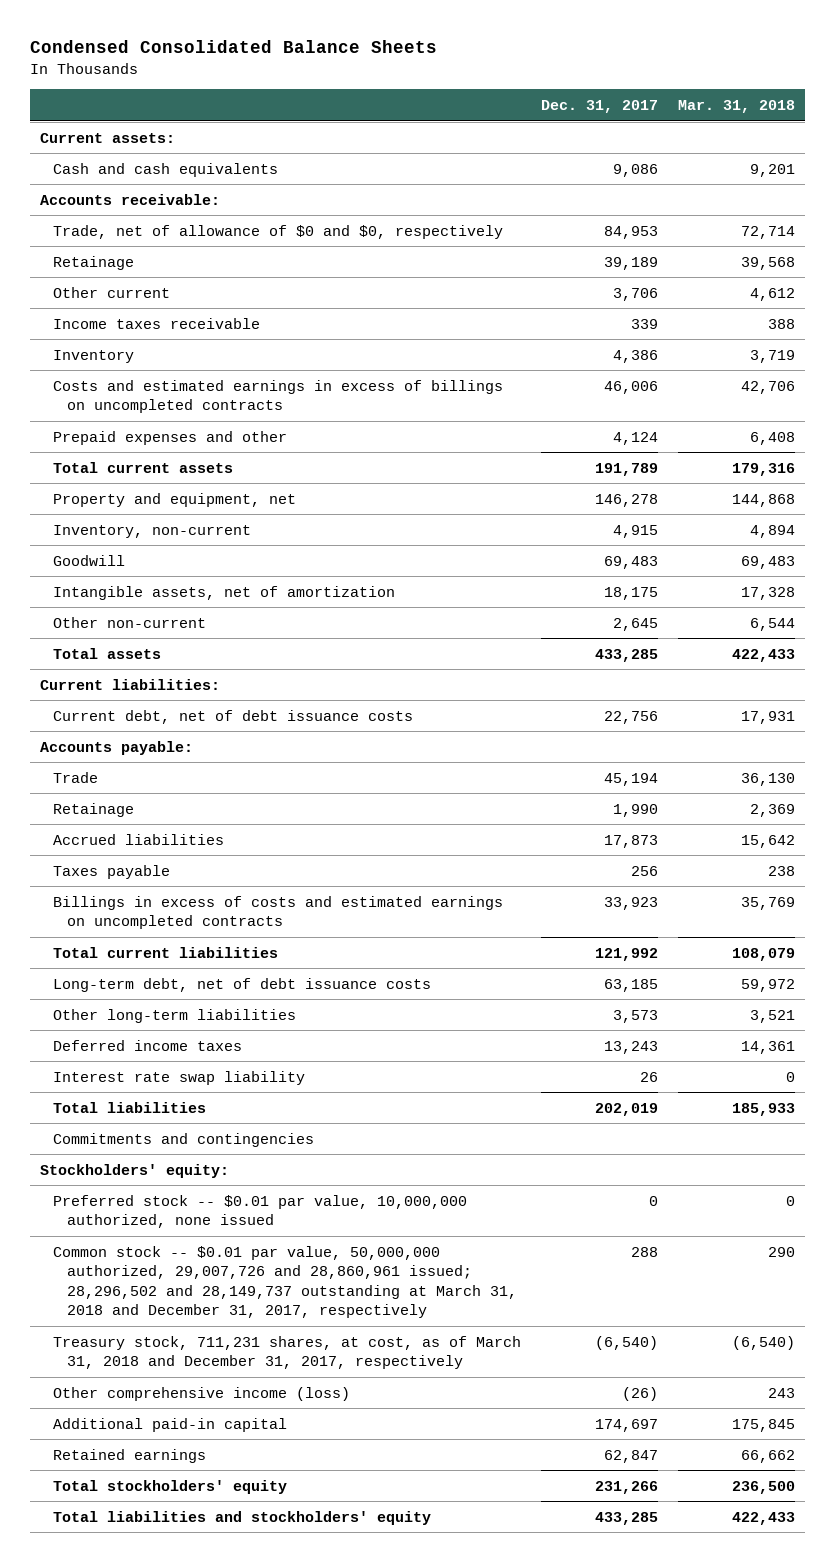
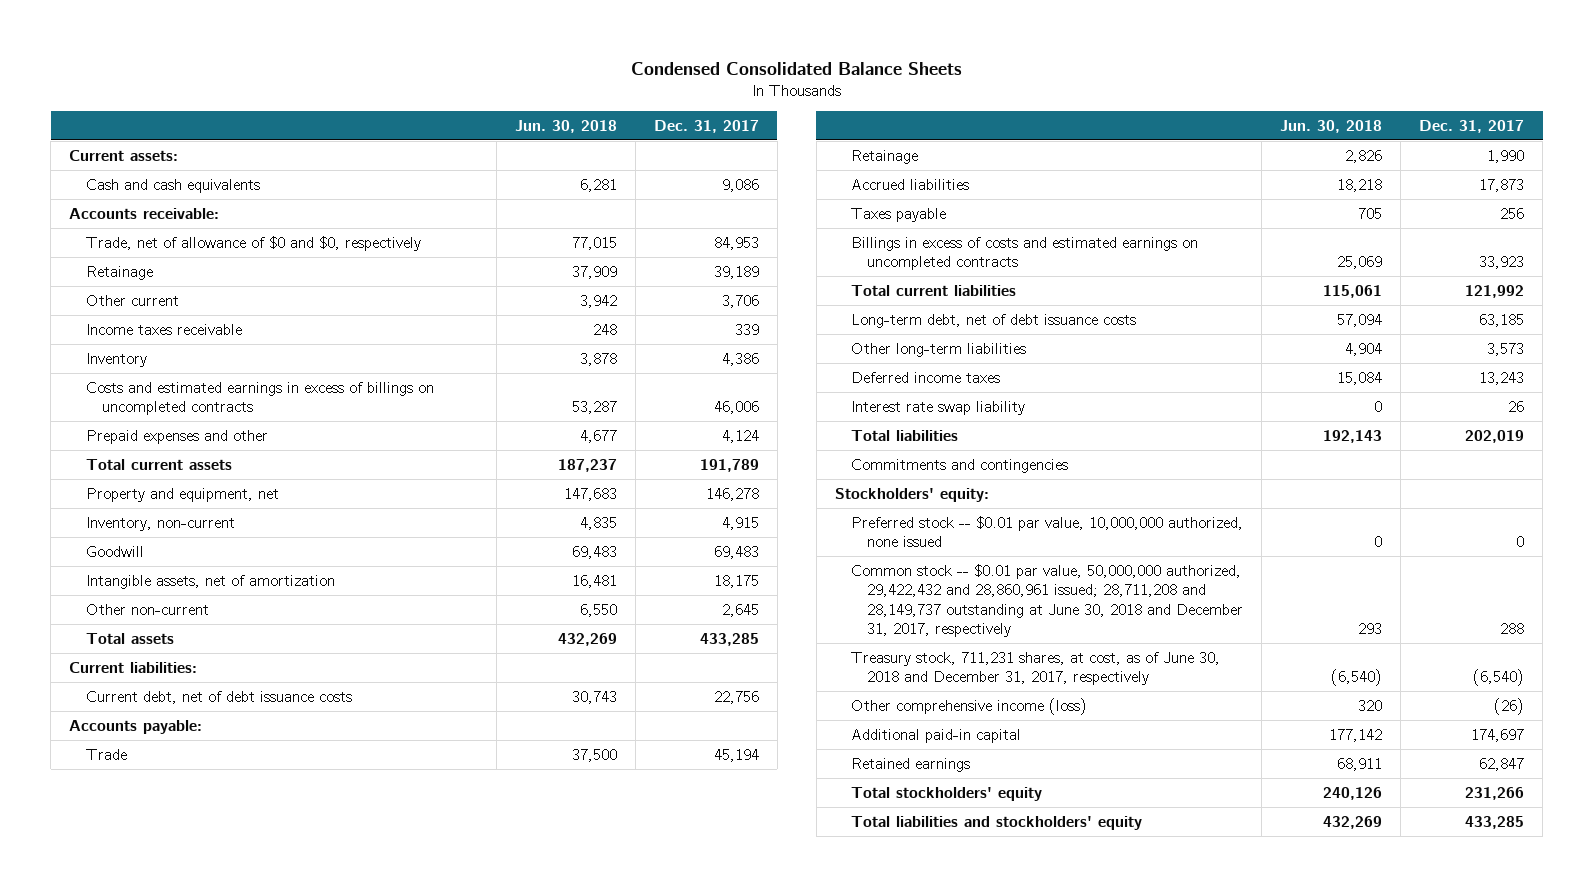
[677,99,795,113] Mar. 31, 2018 -> none
none -> [514,119,617,133] Jun. 30, 2018
[53,1245,518,1319] Common stock -- $0.01 par value, 50,000,000 authorized, 29,007,726 and 28,860,961 issued; 28,296,502 and 28,149,737 outstanding at March 31, 2018 and December 31, 2017, respectively -> [850,563,1243,637] Common stock -- $0.01 par value, 50,000,000 authorized, 29,422,432 and 28,860,961 issued; 28,711,208 and 28,149,737 outstanding at June 30, 2018 and December 31, 2017, respectively
[53,1335,522,1370] Treasury stock, 711,231 shares, at cost, as of March 31, 2018 and December 31, 2017, respectively -> [850,651,1220,686] Treasury stock, 711,231 shares, at cost, as of June 30, 2018 and December 31, 2017, respectively

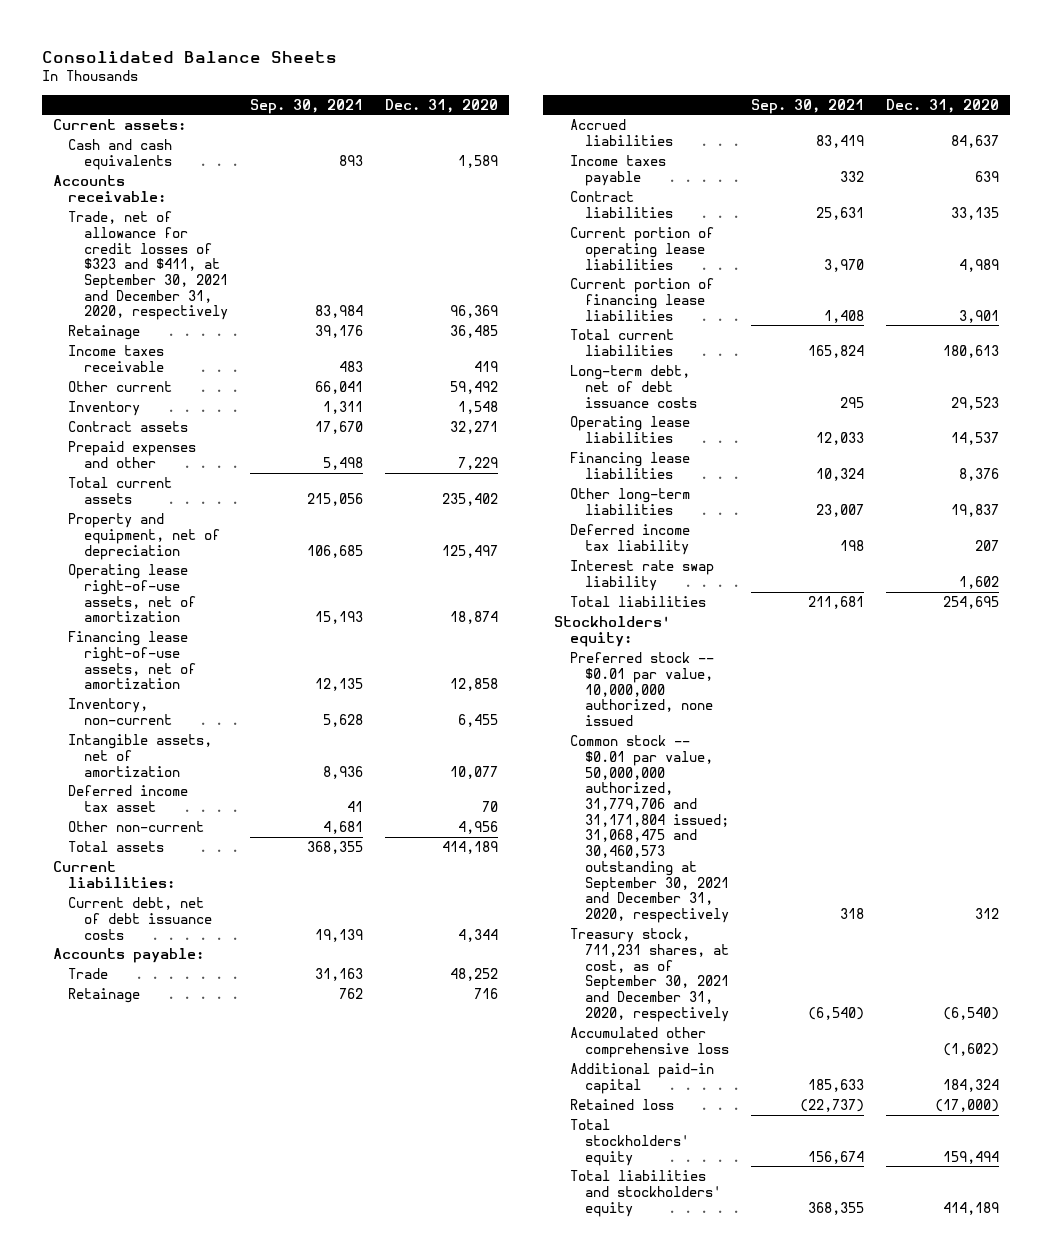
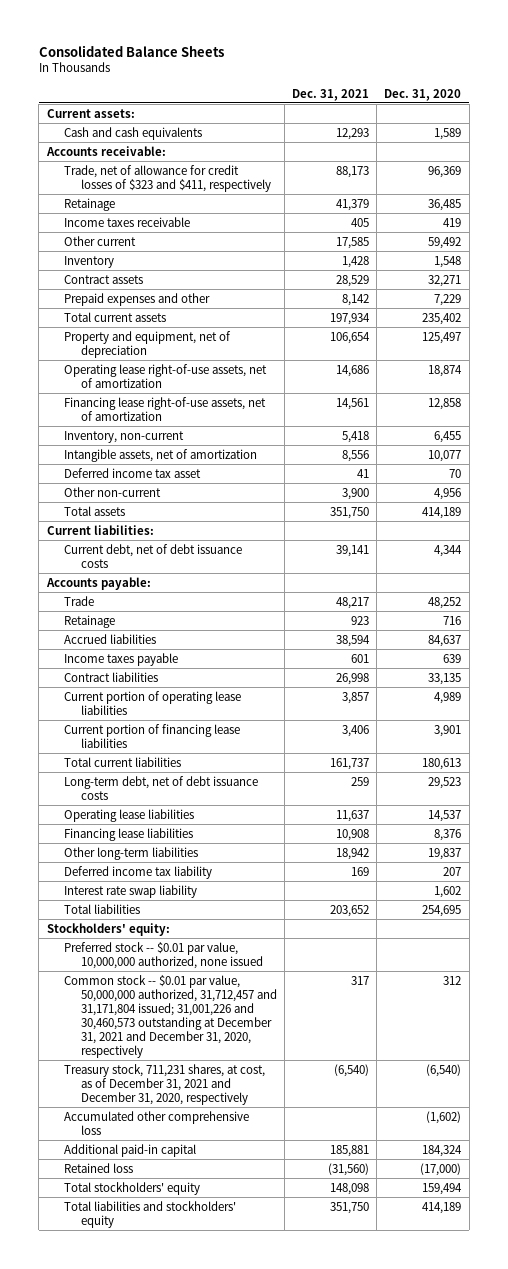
[250,98,364,114] Sep. 30, 2021 -> none
none -> [292,88,370,101] Dec. 31, 2021
[68,211,228,321] Trade, net of allowance for credit losses of $323 and $411, at September 30, 2021 and December 31, 2020, respectively -> [63,164,271,192] Trade, net of allowance for credit losses of $323 and $411, respectively
[569,735,730,924] Common stock -- $0.01 par value, 50,000,000 authorized, 31,779,706 and 31,171,804 issued; 31,068,475 and 30,460,573 outstanding at September 30, 2021 and December 31, 2020, respectively -> [63,974,277,1058] Common stock -- $0.01 par value, 50,000,000 authorized, 31,712,457 and 31,171,804 issued; 31,001,226 and 30,460,573 outstanding at December 31, 2021 and December 31, 2020, respectively
[569,928,730,1022] Treasury stock, 711,231 shares, at cost, as of September 30, 2021 and December 31, 2020, respectively -> [63,1063,265,1105] Treasury stock, 711,231 shares, at cost, as of December 31, 2021 and December 31, 2020, respectively

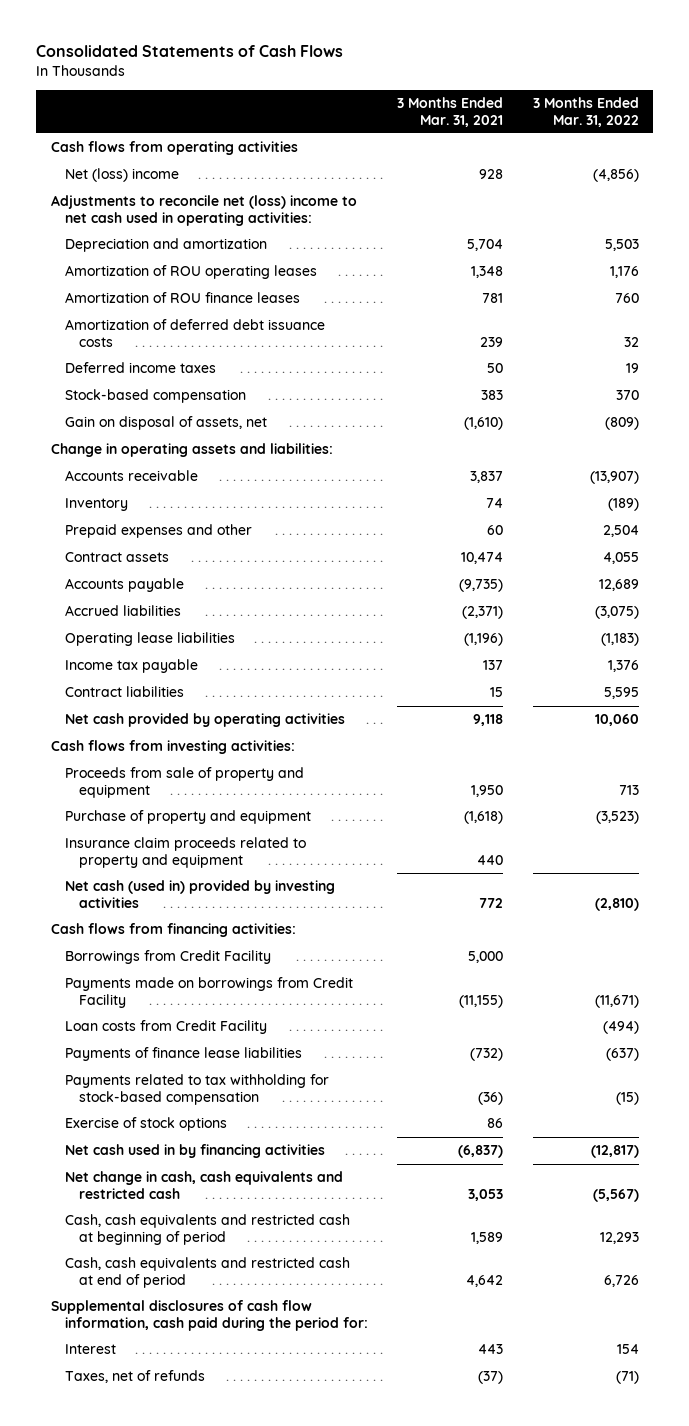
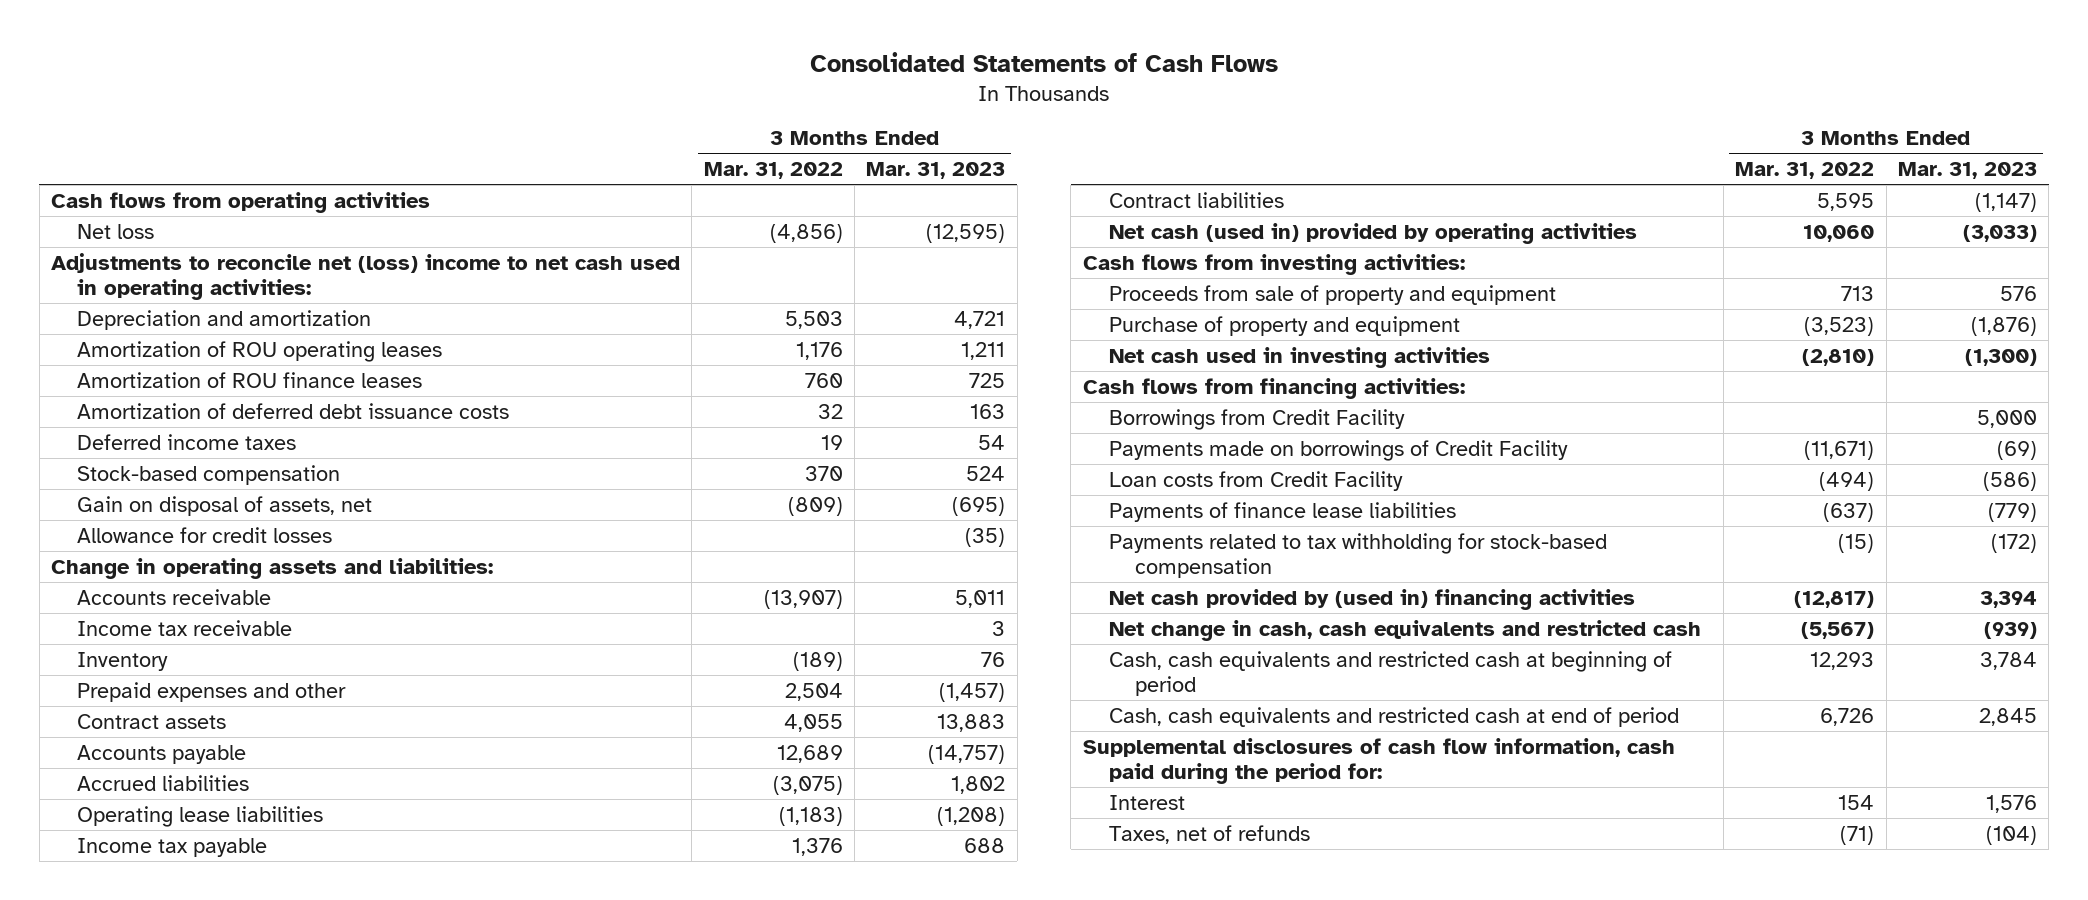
[397,97,504,127] 3 Months Ended Mar. 31, 2021 -> none
none -> [866,162,1006,180] Mar. 31, 2023
[64,168,179,183] Net (loss) income -> [77,223,155,239] Net loss
none -> [77,526,333,543] Allowance for credit losses
none -> [77,619,293,636] Income tax receivable
[64,713,345,728] Net cash provided by operating activities -> [1108,222,1637,244] Net cash (used in) provided by operating activities
[64,837,306,868] Insurance claim proceeds related to property and equipment -> none
[64,880,335,908] Net cash (used in) provided by investing activities -> [1108,346,1490,368] Net cash used in investing activities
[64,977,353,1008] Payments made on borrowings from Credit Facility -> [1108,439,1568,461] Payments made on borrowings of Credit Facility
[64,1117,227,1132] Exercise of stock options -> none
[64,1144,325,1159] Net cash used in by financing activities -> [1108,588,1635,610] Net cash provided by (used in) financing activities

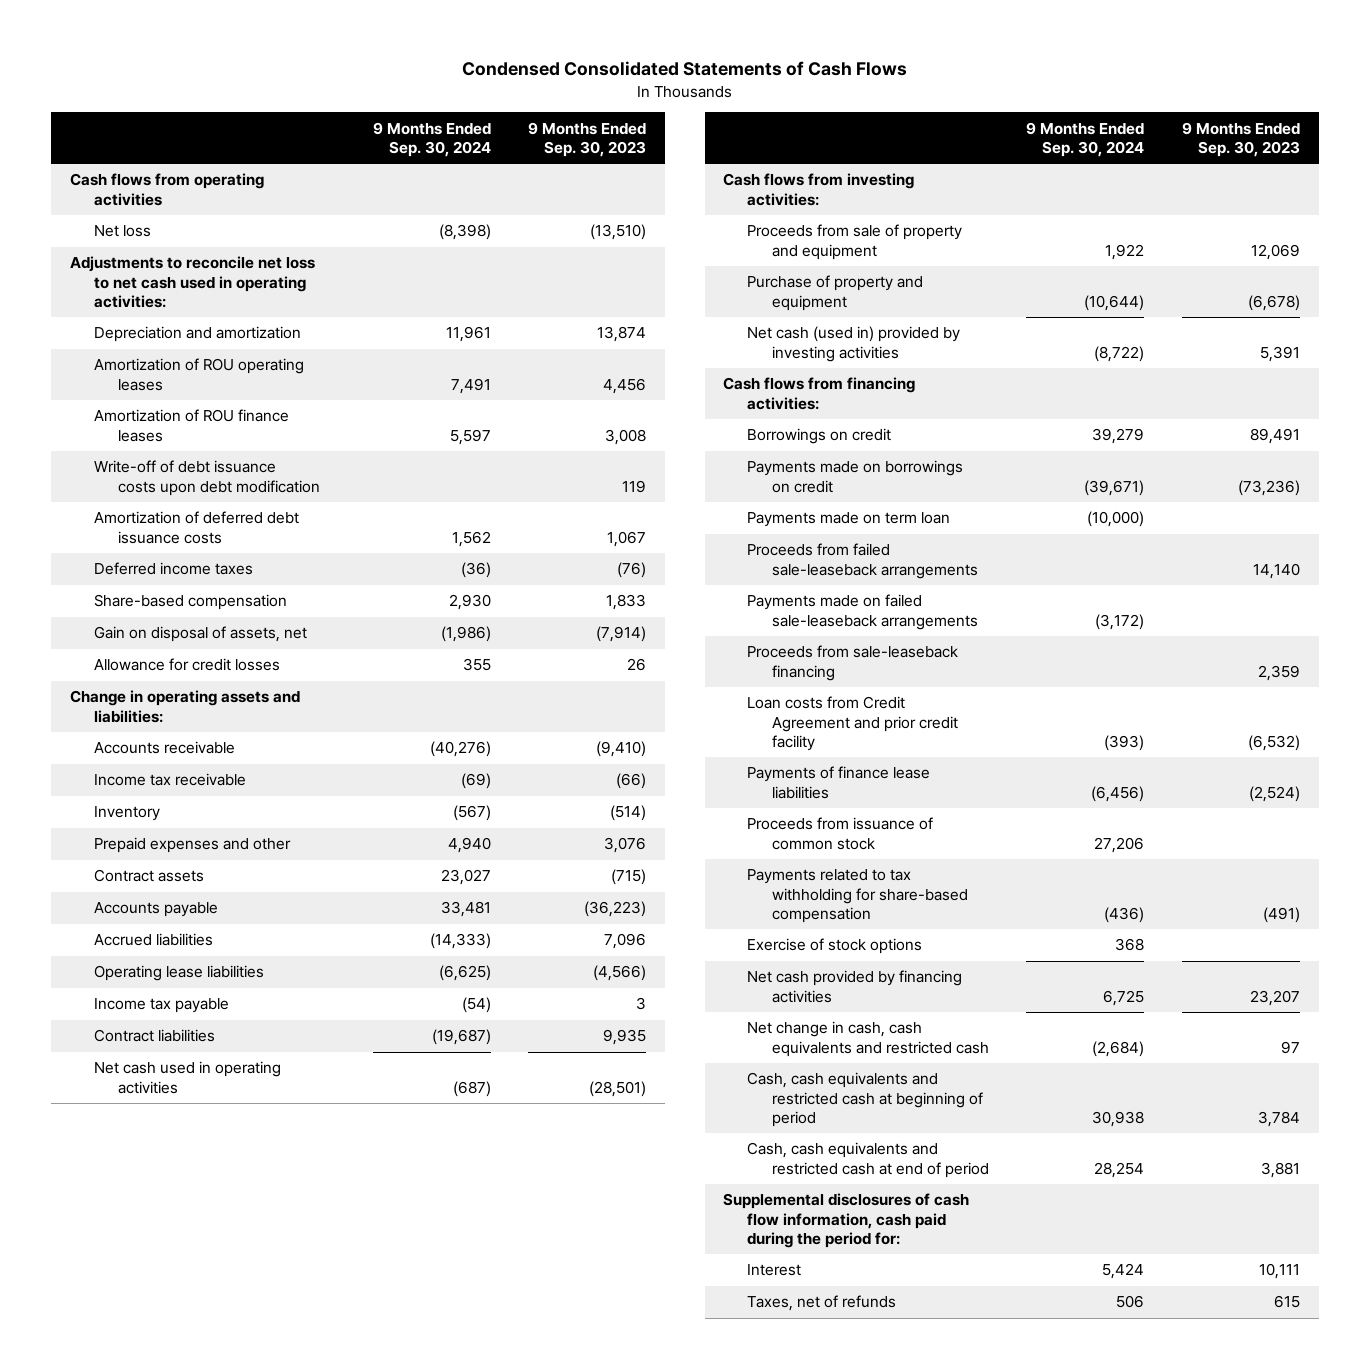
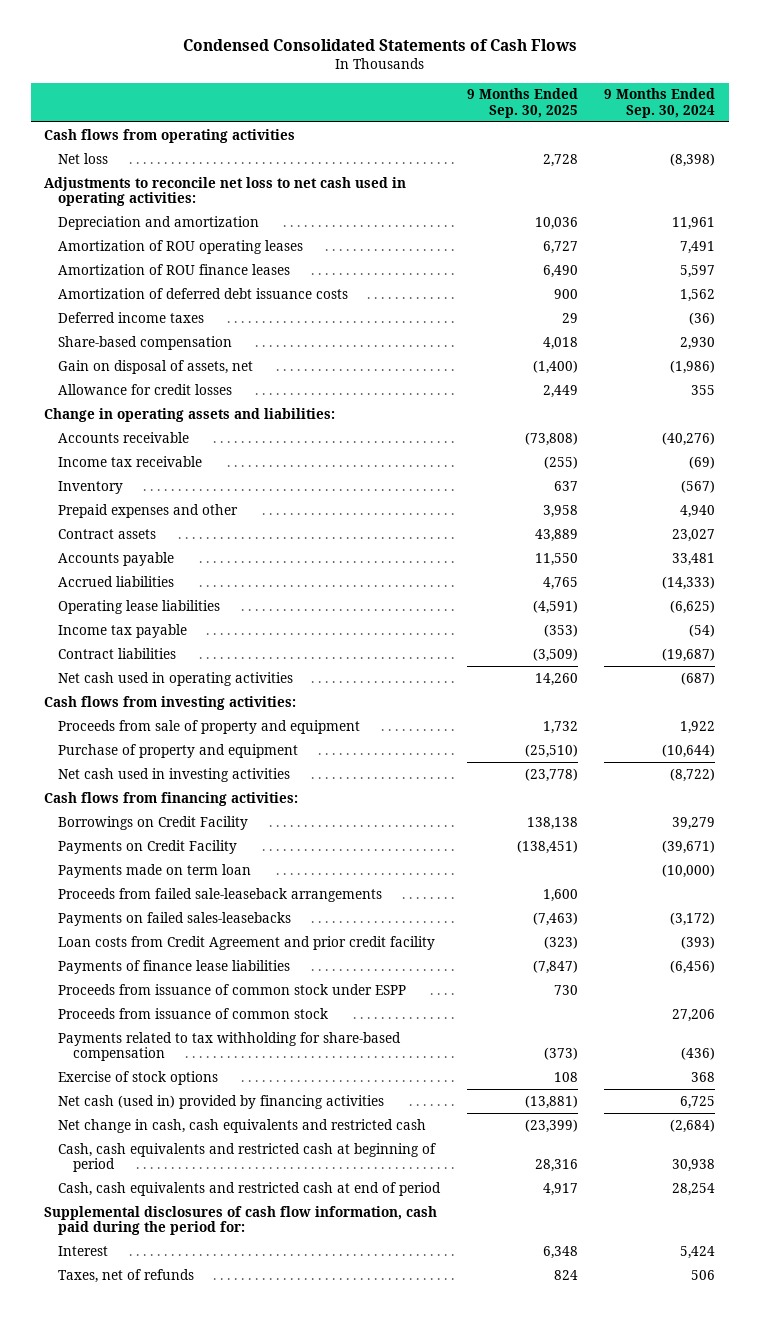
[528,121,647,158] 9 Months Ended Sep. 30, 2023 -> none
none -> [466,88,578,118] 9 Months Ended Sep. 30, 2025
[94,460,321,496] Write-off of debt issuance costs upon debt modification -> none
[747,326,961,362] Net cash (used in) provided by investing activities -> [58,767,291,782] Net cash used in investing activities
[747,428,892,445] Borrowings on credit -> [58,815,249,830] Borrowings on Credit Facility
[747,460,964,493] Payments made on borrowings on credit -> [58,839,238,854] Payments on Credit Facility
[747,645,959,681] Proceeds from sale-leaseback financing -> none
[747,594,978,630] Payments made on failed sale-leaseback arrangements -> [58,911,292,926] Payments on failed sales-leasebacks
none -> [58,983,407,995] Proceeds from issuance of common stock under ESPP
[747,970,963,1003] Net cash provided by financing activities -> [58,1094,385,1109] Net cash (used in) provided by financing activities

